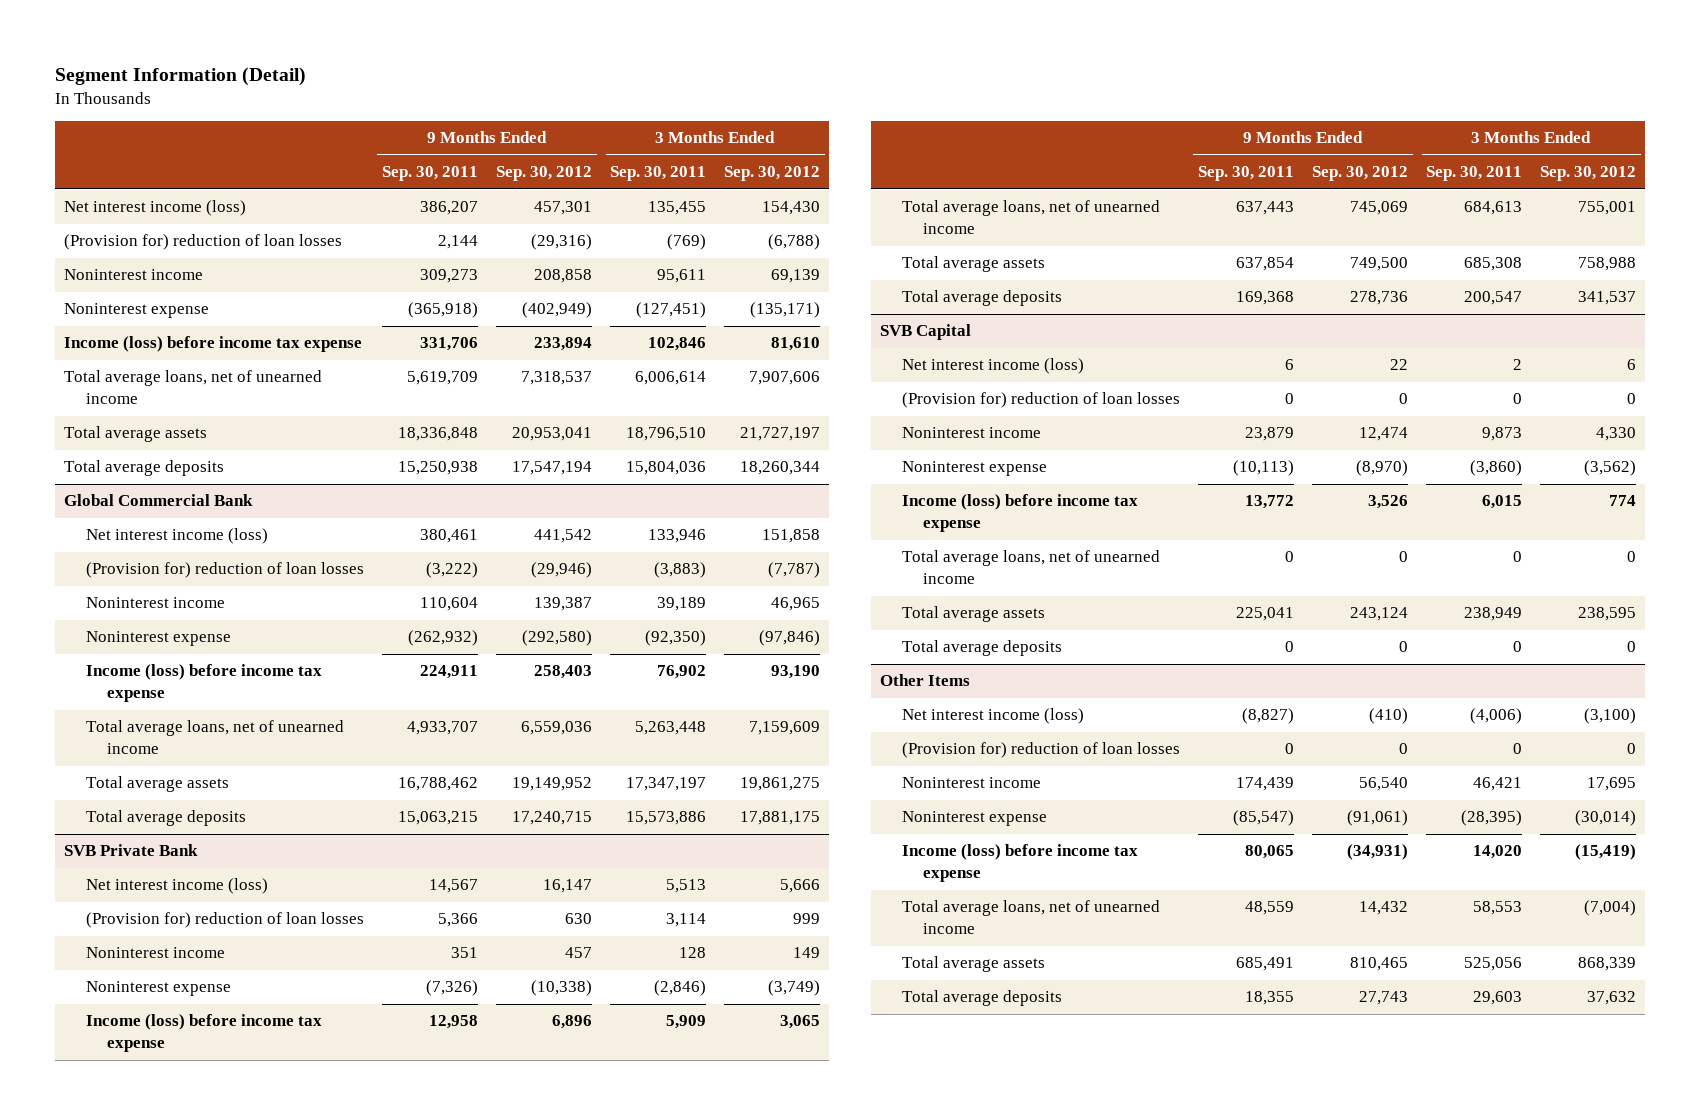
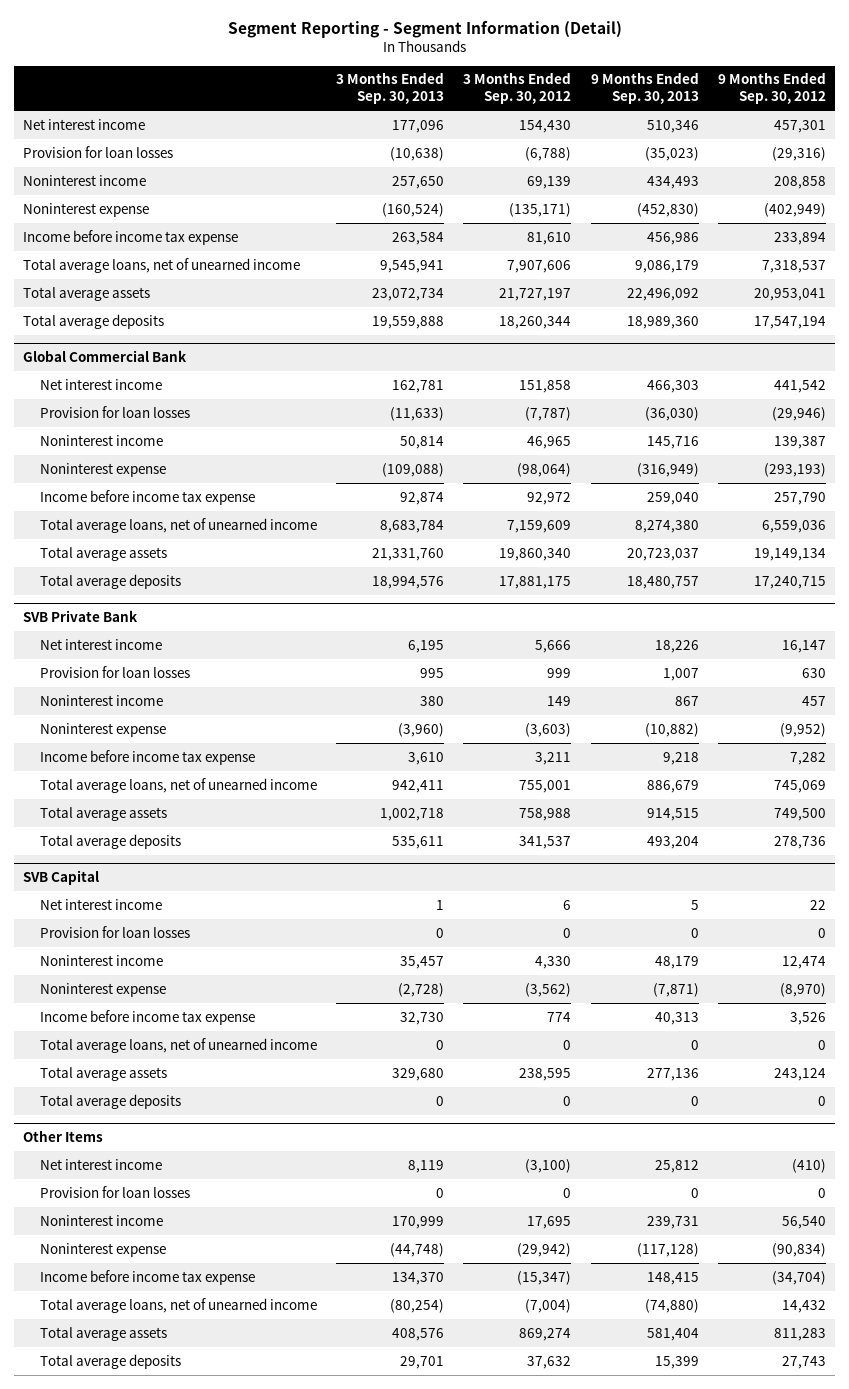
[55,67,307,87] Segment Information (Detail) -> [227,21,622,39] Segment Reporting - Segment Information (Detail)
[381,166,478,182] Sep. 30, 2011 -> none
[610,166,707,182] Sep. 30, 2011 -> none
none -> [336,72,445,105] 3 Months Ended Sep. 30, 2013
none -> [590,72,699,105] 9 Months Ended Sep. 30, 2013
[64,200,247,217] Net interest income (loss) -> [23,118,146,130] Net interest income
[64,234,343,251] (Provision for) reduction of loan losses -> [23,145,174,158] Provision for loan losses
[64,336,363,353] Income (loss) before income tax expense -> [23,229,239,245] Income before income tax expense
[85,528,268,545] Net interest income (loss) -> [39,378,162,390] Net interest income
[85,562,364,579] (Provision for) reduction of loan losses -> [39,405,190,418] Provision for loan losses
[522,630,593,647] (292,580) -> [763,462,826,477] (293,193)
[759,630,821,647] (97,846) -> [517,462,572,477] (98,064)
[85,664,322,703] Income (loss) before income tax expense -> [39,489,255,505] Income before income tax expense
[534,665,593,680] 258,403 -> [773,491,826,505] 257,790
[771,665,821,680] 93,190 -> [527,491,572,505] 92,972
[512,777,593,792] 19,149,952 -> [753,547,826,561] 19,149,134
[740,777,821,792] 19,861,275 -> [499,547,572,561] 19,860,340
[85,878,268,895] Net interest income (loss) -> [39,638,162,650] Net interest income
[85,912,364,929] (Provision for) reduction of loan losses -> [39,665,190,678] Provision for loan losses
[531,980,593,997] (10,338) -> [779,722,826,737] (9,952)
[768,980,821,997] (3,749) -> [525,722,572,737] (3,603)
[85,1014,322,1053] Income (loss) before income tax expense -> [39,749,255,765] Income before income tax expense
[552,1015,593,1030] 6,896 -> [789,751,826,765] 7,282
[780,1015,821,1030] 3,065 -> [535,751,572,765] 3,211
[901,358,1084,375] Net interest income (loss) -> [39,898,162,910] Net interest income
[901,392,1180,409] (Provision for) reduction of loan losses -> [39,925,190,938] Provision for loan losses
[901,494,1138,533] Income (loss) before income tax expense -> [39,1009,255,1025] Income before income tax expense
[901,708,1084,725] Net interest income (loss) -> [39,1158,162,1170] Net interest income
[901,742,1180,759] (Provision for) reduction of loan losses -> [39,1185,190,1198] Provision for loan losses
[1347,810,1409,827] (91,061) -> [771,1242,826,1257] (90,834)
[1575,810,1637,827] (30,014) -> [517,1242,572,1257] (29,942)
[901,844,1138,883] Income (loss) before income tax expense -> [39,1269,255,1285] Income before income tax expense
[1347,844,1409,861] (34,931) -> [771,1270,826,1285] (34,704)
[1575,844,1637,861] (15,419) -> [517,1270,572,1285] (15,347)
[1350,957,1409,972] 810,465 -> [773,1327,826,1341] 811,283
[1578,957,1637,972] 868,339 -> [519,1327,572,1341] 869,274

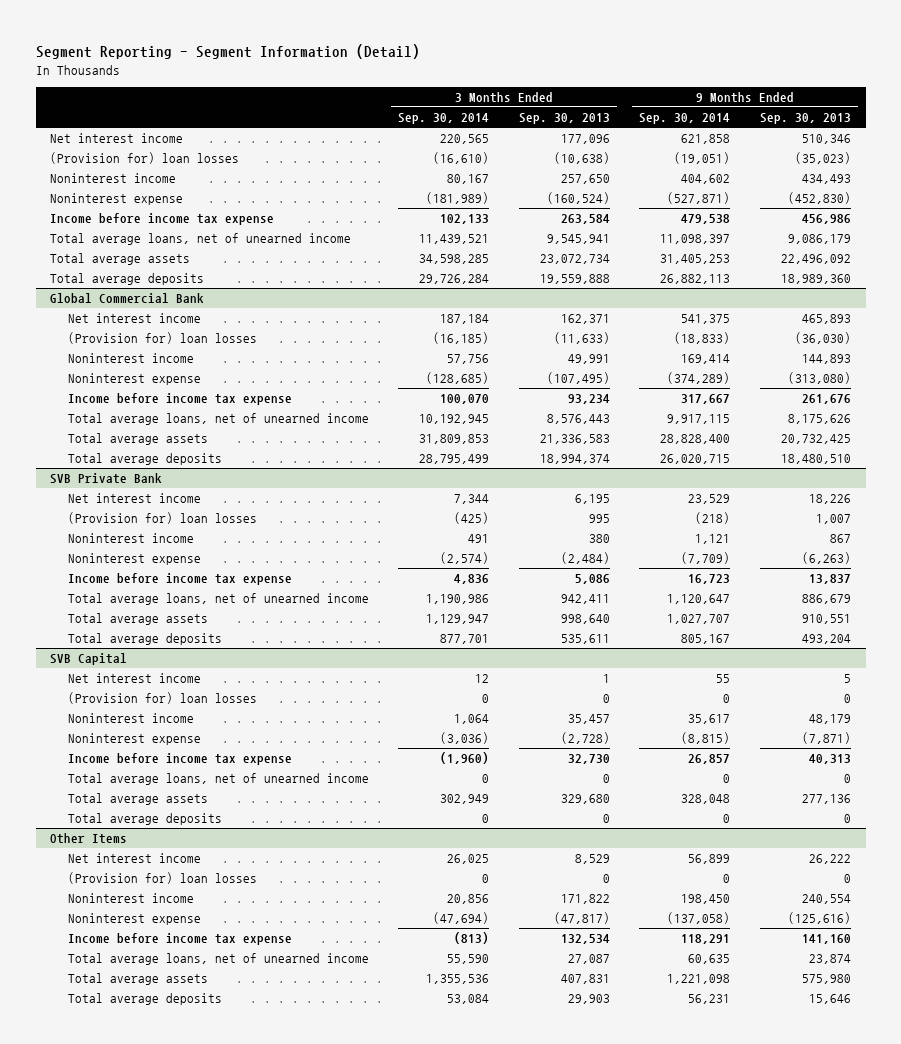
[463,72,572,105] 3 Months Ended Sep. 30, 2012 -> none
[717,72,826,105] 9 Months Ended Sep. 30, 2012 -> none
none -> [398,113,490,125] Sep. 30, 2014
none -> [639,113,731,125] Sep. 30, 2014
[23,145,174,158] Provision for loan losses -> [50,152,240,165] (Provision for) loan losses
[392,379,445,393] 162,781 -> [560,314,610,325] 162,371
[646,379,699,393] 466,303 -> [801,314,851,325] 465,893
[39,405,190,418] Provision for loan losses -> [67,332,257,345] (Provision for) loan losses
[400,435,445,449] 50,814 -> [567,354,610,365] 49,991
[646,435,699,449] 145,716 -> [801,354,851,365] 144,893
[382,462,445,477] (109,088) -> [546,372,610,385] (107,495)
[636,462,699,477] (316,949) -> [787,372,851,385] (313,080)
[400,491,445,505] 92,874 -> [567,394,610,405] 93,234
[646,491,699,505] 259,040 -> [801,394,851,405] 261,676
[380,519,445,533] 8,683,784 -> [546,414,610,425] 8,576,443
[634,519,699,533] 8,274,380 -> [787,414,851,425] 8,175,626
[372,547,445,561] 21,331,760 -> [539,434,610,445] 21,336,583
[626,547,699,561] 20,723,037 -> [780,434,851,445] 20,732,425
[372,575,445,589] 18,994,576 -> [539,454,610,465] 18,994,374
[626,575,699,589] 18,480,757 -> [780,454,851,465] 18,480,510
[39,665,190,678] Provision for loan losses -> [67,512,257,525] (Provision for) loan losses
[398,722,445,737] (3,960) -> [560,552,610,565] (2,484)
[644,722,699,737] (10,882) -> [801,552,851,565] (6,263)
[408,751,445,765] 3,610 -> [574,574,610,585] 5,086
[662,751,699,765] 9,218 -> [808,574,851,585] 13,837
[380,807,445,821] 1,002,718 -> [560,614,610,625] 998,640
[646,807,699,821] 914,515 -> [801,614,851,625] 910,551
[39,925,190,938] Provision for loan losses -> [67,692,257,705] (Provision for) loan losses
[408,1159,445,1173] 8,119 -> [574,854,610,865] 8,529
[654,1159,699,1173] 25,812 -> [808,854,851,865] 26,222
[39,1185,190,1198] Provision for loan losses -> [67,872,257,885] (Provision for) loan losses
[392,1215,445,1229] 170,999 -> [560,894,610,905] 171,822
[646,1215,699,1229] 239,731 -> [801,894,851,905] 240,554
[390,1242,445,1257] (44,748) -> [553,912,610,925] (47,817)
[636,1242,699,1257] (117,128) -> [787,912,851,925] (125,616)
[392,1271,445,1285] 134,370 -> [560,934,610,945] 132,534
[646,1271,699,1285] 148,415 -> [801,934,851,945] 141,160
[390,1298,445,1313] (80,254) -> [567,954,610,965] 27,087
[644,1298,699,1313] (74,880) -> [808,954,851,965] 23,874
[392,1327,445,1341] 408,576 -> [560,974,610,985] 407,831
[646,1327,699,1341] 581,404 -> [801,974,851,985] 575,980
[400,1355,445,1369] 29,701 -> [567,994,610,1005] 29,903
[654,1355,699,1369] 15,399 -> [808,994,851,1005] 15,646

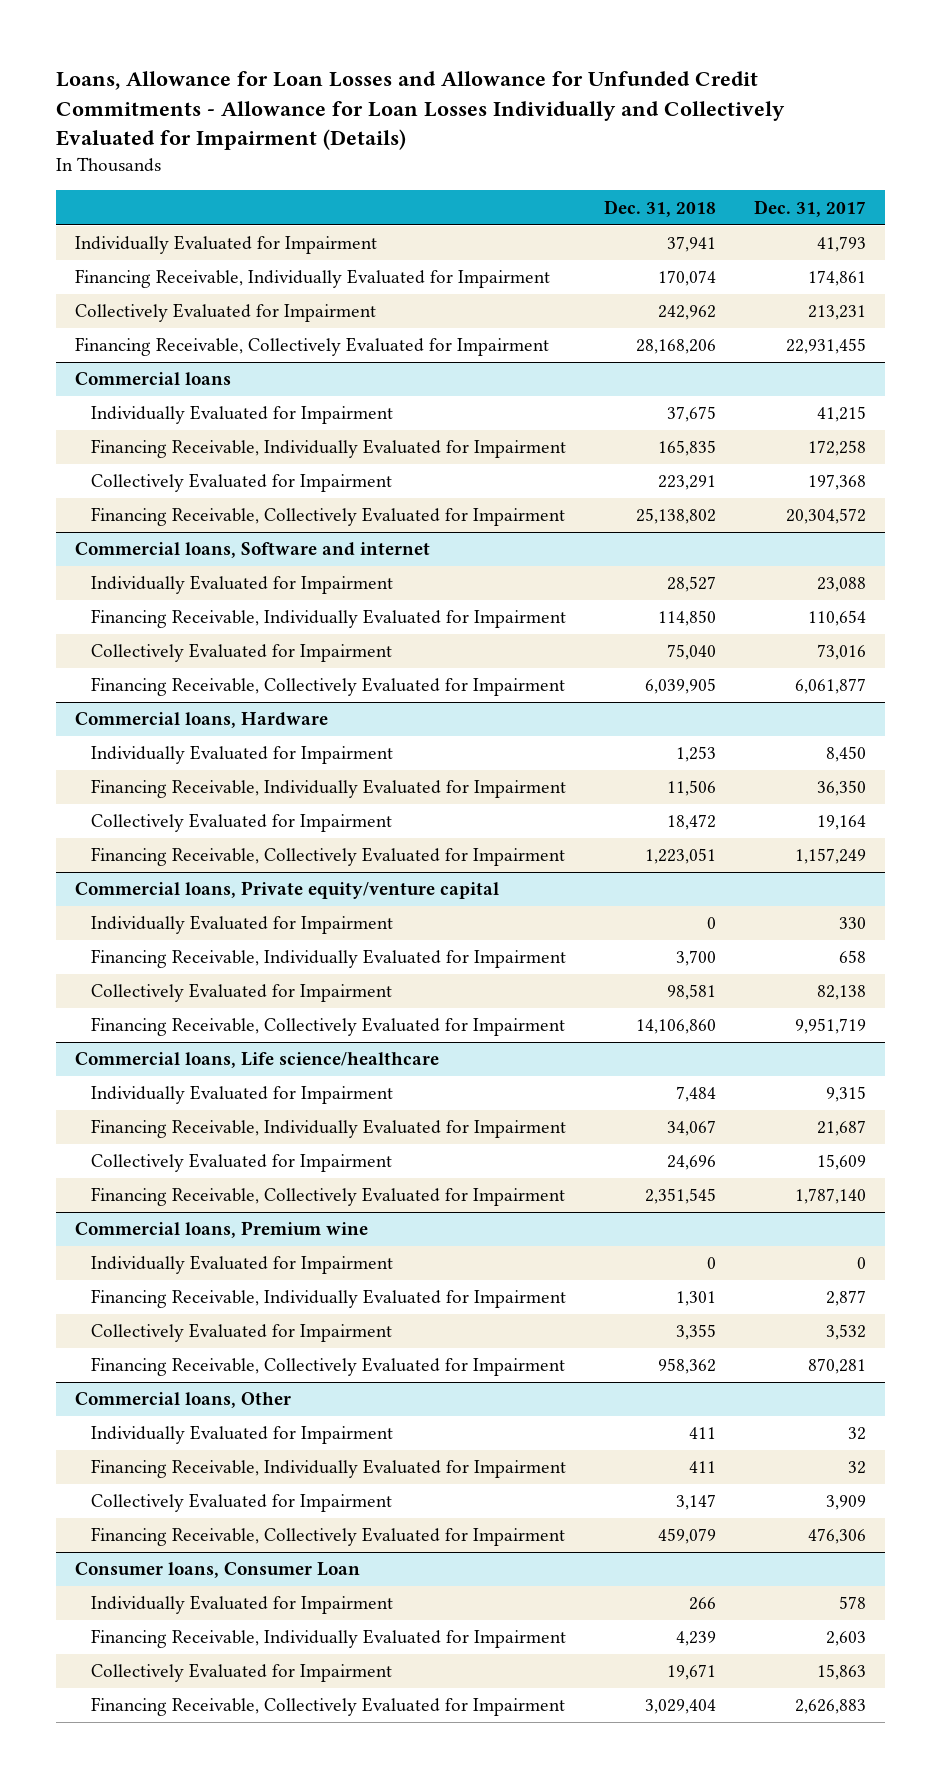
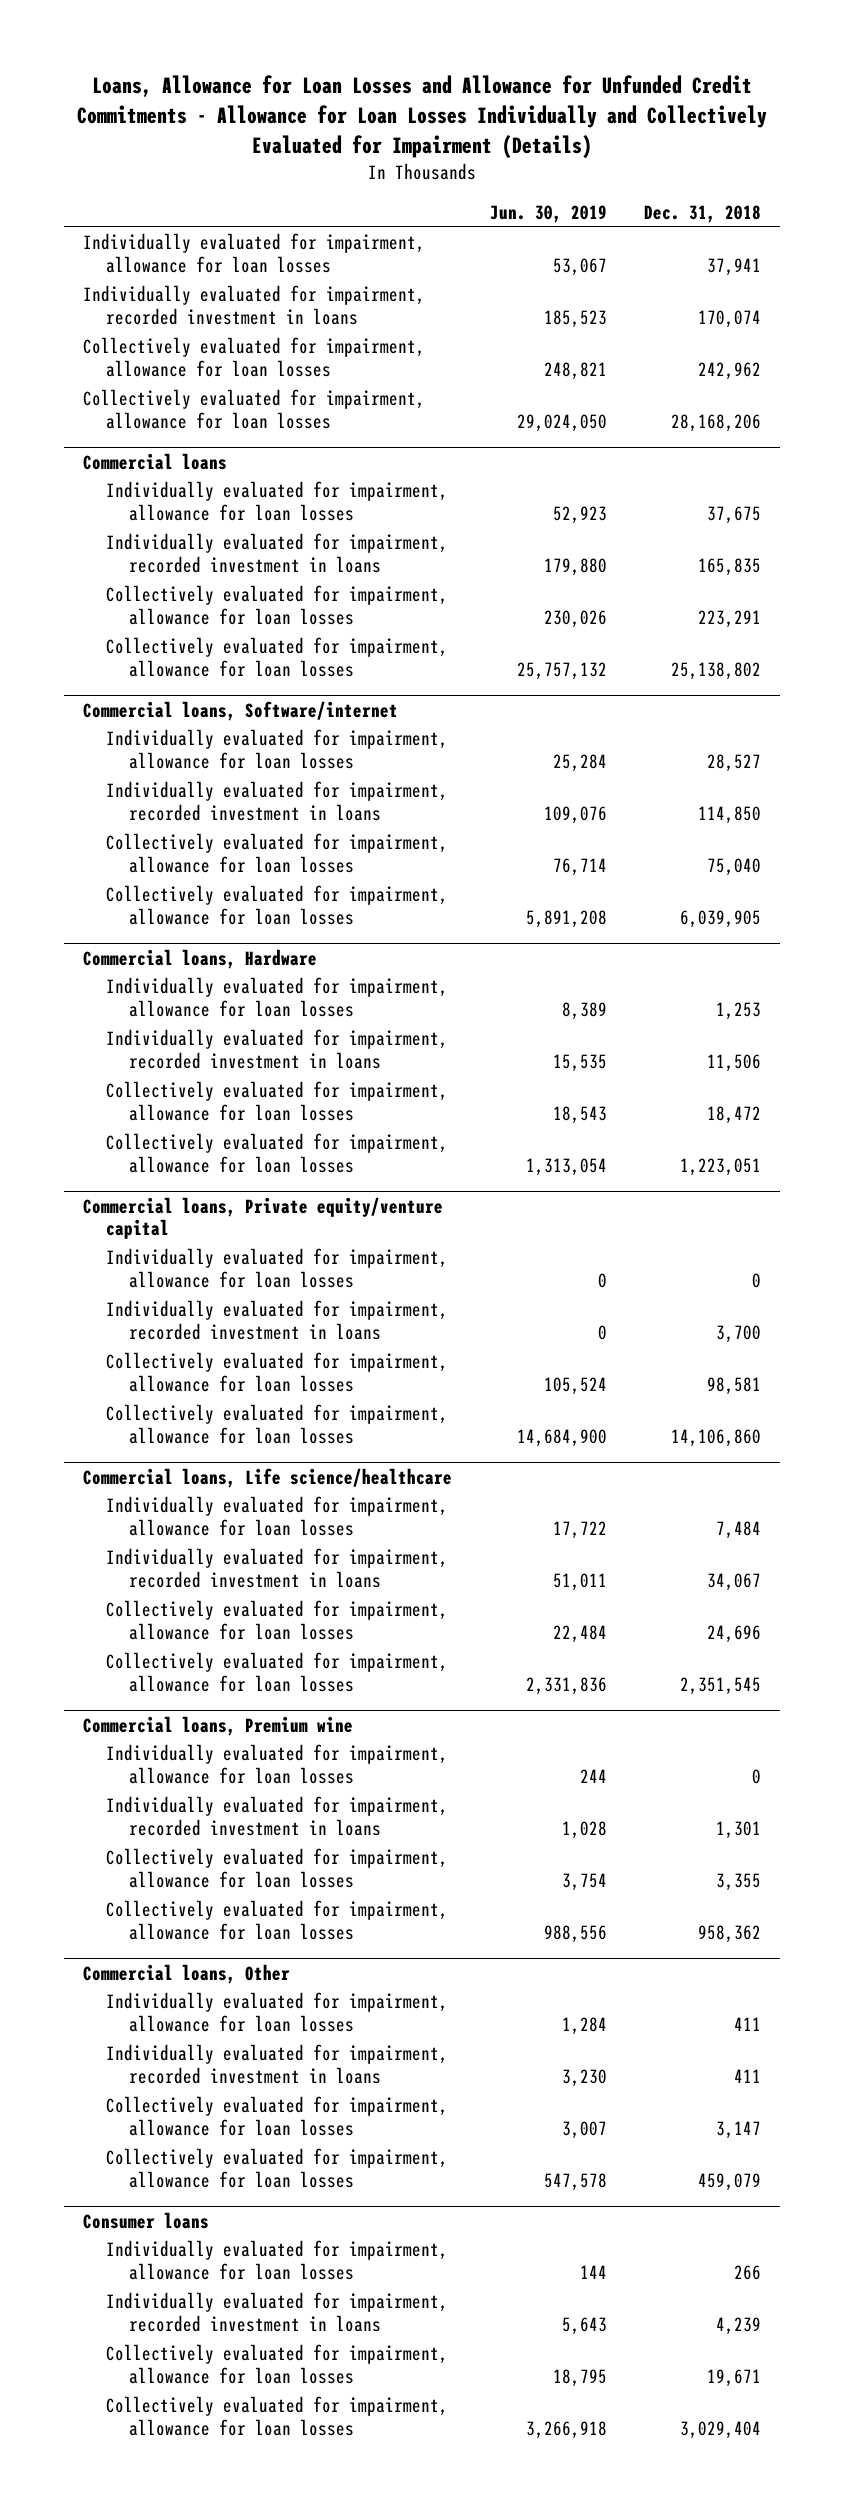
[754,199,867,217] Dec. 31, 2017 -> none
none -> [489,205,607,224] Jun. 30, 2019
[75,235,378,255] Individually Evaluated for Impairment -> [82,233,425,273] Individually evaluated for impairment, allowance for loan losses
[75,269,551,289] Financing Receivable, Individually Evaluated for Impairment -> [82,285,425,325] Individually evaluated for impairment, recorded investment in loans
[75,303,377,323] Collectively Evaluated for Impairment -> [82,337,425,377] Collectively evaluated for impairment, allowance for loan losses
[75,337,550,357] Financing Receivable, Collectively Evaluated for Impairment -> [82,389,425,429] Collectively evaluated for impairment, allowance for loan losses
[90,405,393,425] Individually Evaluated for Impairment -> [105,481,448,521] Individually evaluated for impairment, allowance for loan losses
[90,439,566,459] Financing Receivable, Individually Evaluated for Impairment -> [105,533,448,573] Individually evaluated for impairment, recorded investment in loans
[90,473,392,493] Collectively Evaluated for Impairment -> [105,585,448,625] Collectively evaluated for impairment, allowance for loan losses
[90,507,565,527] Financing Receivable, Collectively Evaluated for Impairment -> [105,637,448,677] Collectively evaluated for impairment, allowance for loan losses
[75,542,431,559] Commercial loans, Software and internet -> [82,700,398,721] Commercial loans, Software/internet
[90,575,393,595] Individually Evaluated for Impairment -> [105,729,448,769] Individually evaluated for impairment, allowance for loan losses
[90,609,566,629] Financing Receivable, Individually Evaluated for Impairment -> [105,781,448,821] Individually evaluated for impairment, recorded investment in loans
[90,643,392,663] Collectively Evaluated for Impairment -> [105,833,448,873] Collectively evaluated for impairment, allowance for loan losses
[90,677,565,697] Financing Receivable, Collectively Evaluated for Impairment -> [105,885,448,925] Collectively evaluated for impairment, allowance for loan losses
[90,745,393,765] Individually Evaluated for Impairment -> [105,977,448,1017] Individually evaluated for impairment, allowance for loan losses
[90,779,566,799] Financing Receivable, Individually Evaluated for Impairment -> [105,1029,448,1069] Individually evaluated for impairment, recorded investment in loans
[90,813,392,833] Collectively Evaluated for Impairment -> [105,1081,448,1121] Collectively evaluated for impairment, allowance for loan losses
[90,847,565,867] Financing Receivable, Collectively Evaluated for Impairment -> [105,1133,448,1173] Collectively evaluated for impairment, allowance for loan losses
[90,915,393,935] Individually Evaluated for Impairment -> [105,1248,448,1288] Individually evaluated for impairment, allowance for loan losses
[90,949,566,969] Financing Receivable, Individually Evaluated for Impairment -> [105,1300,448,1340] Individually evaluated for impairment, recorded investment in loans
[90,983,392,1003] Collectively Evaluated for Impairment -> [105,1352,448,1392] Collectively evaluated for impairment, allowance for loan losses
[90,1017,565,1037] Financing Receivable, Collectively Evaluated for Impairment -> [105,1404,448,1444] Collectively evaluated for impairment, allowance for loan losses
[90,1085,393,1105] Individually Evaluated for Impairment -> [105,1496,448,1536] Individually evaluated for impairment, allowance for loan losses
[90,1119,566,1139] Financing Receivable, Individually Evaluated for Impairment -> [105,1548,448,1588] Individually evaluated for impairment, recorded investment in loans
[90,1153,392,1173] Collectively Evaluated for Impairment -> [105,1600,448,1640] Collectively evaluated for impairment, allowance for loan losses
[90,1187,565,1207] Financing Receivable, Collectively Evaluated for Impairment -> [105,1652,448,1692] Collectively evaluated for impairment, allowance for loan losses
[90,1255,393,1275] Individually Evaluated for Impairment -> [105,1744,448,1784] Individually evaluated for impairment, allowance for loan losses
[90,1289,566,1309] Financing Receivable, Individually Evaluated for Impairment -> [105,1796,448,1836] Individually evaluated for impairment, recorded investment in loans
[90,1323,392,1343] Collectively Evaluated for Impairment -> [105,1848,448,1888] Collectively evaluated for impairment, allowance for loan losses
[90,1357,565,1377] Financing Receivable, Collectively Evaluated for Impairment -> [105,1900,448,1940] Collectively evaluated for impairment, allowance for loan losses
[90,1425,393,1445] Individually Evaluated for Impairment -> [105,1992,448,2032] Individually evaluated for impairment, allowance for loan losses
[90,1459,566,1479] Financing Receivable, Individually Evaluated for Impairment -> [105,2044,448,2084] Individually evaluated for impairment, recorded investment in loans
[90,1493,392,1513] Collectively Evaluated for Impairment -> [105,2096,448,2136] Collectively evaluated for impairment, allowance for loan losses
[90,1527,565,1547] Financing Receivable, Collectively Evaluated for Impairment -> [105,2148,448,2188] Collectively evaluated for impairment, allowance for loan losses
[75,1562,361,1579] Consumer loans, Consumer Loan -> [82,2211,209,2229] Consumer loans
[90,1595,393,1615] Individually Evaluated for Impairment -> [105,2240,448,2280] Individually evaluated for impairment, allowance for loan losses
[90,1629,566,1649] Financing Receivable, Individually Evaluated for Impairment -> [105,2292,448,2332] Individually evaluated for impairment, recorded investment in loans
[90,1663,392,1683] Collectively Evaluated for Impairment -> [105,2344,448,2384] Collectively evaluated for impairment, allowance for loan losses
[90,1697,565,1717] Financing Receivable, Collectively Evaluated for Impairment -> [105,2396,448,2436] Collectively evaluated for impairment, allowance for loan losses

